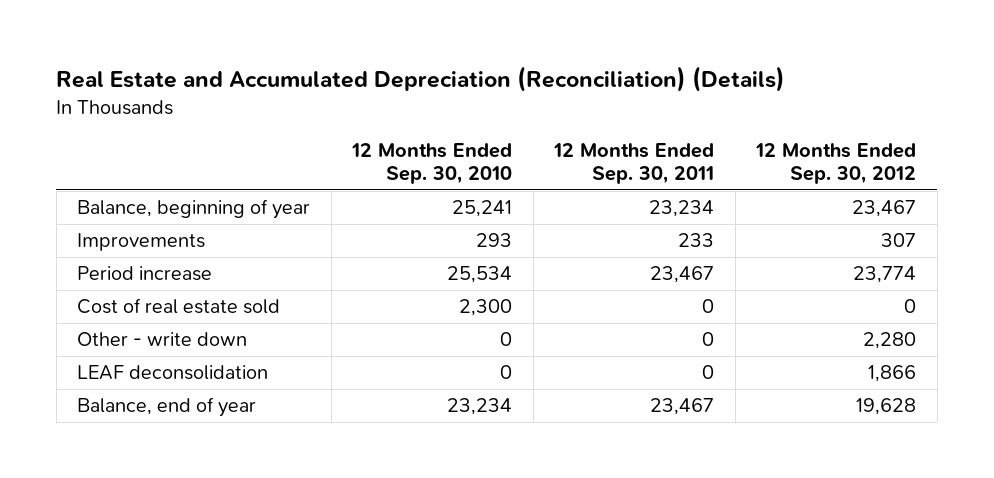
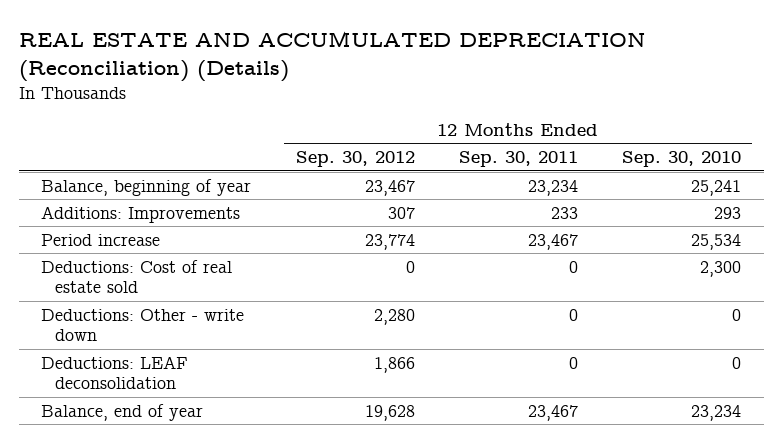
[56,66,786,93] Real Estate and Accumulated Depreciation (Reconciliation) (Details) -> [18,30,646,82] REAL ESTATE AND ACCUMULATED DEPRECIATION (Reconciliation) (Details)
[77,233,206,252] Improvements -> [41,205,241,223] Additions: Improvements
[77,298,281,315] Cost of real estate sold -> [41,259,233,294] Deductions: Cost of real estate sold
[77,332,248,347] Other - write down -> [41,308,245,342] Deductions: Other - write down
[77,365,269,381] LEAF deconsolidation -> [41,355,189,390] Deductions: LEAF deconsolidation

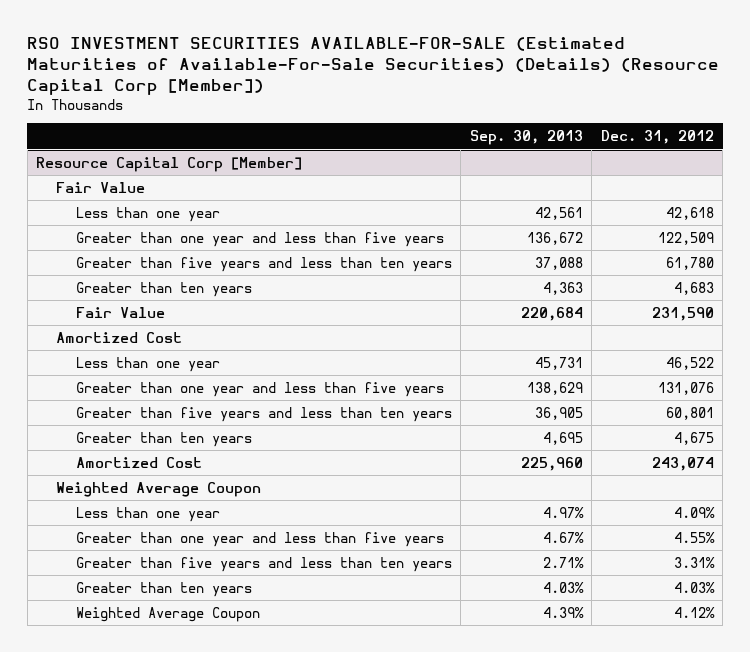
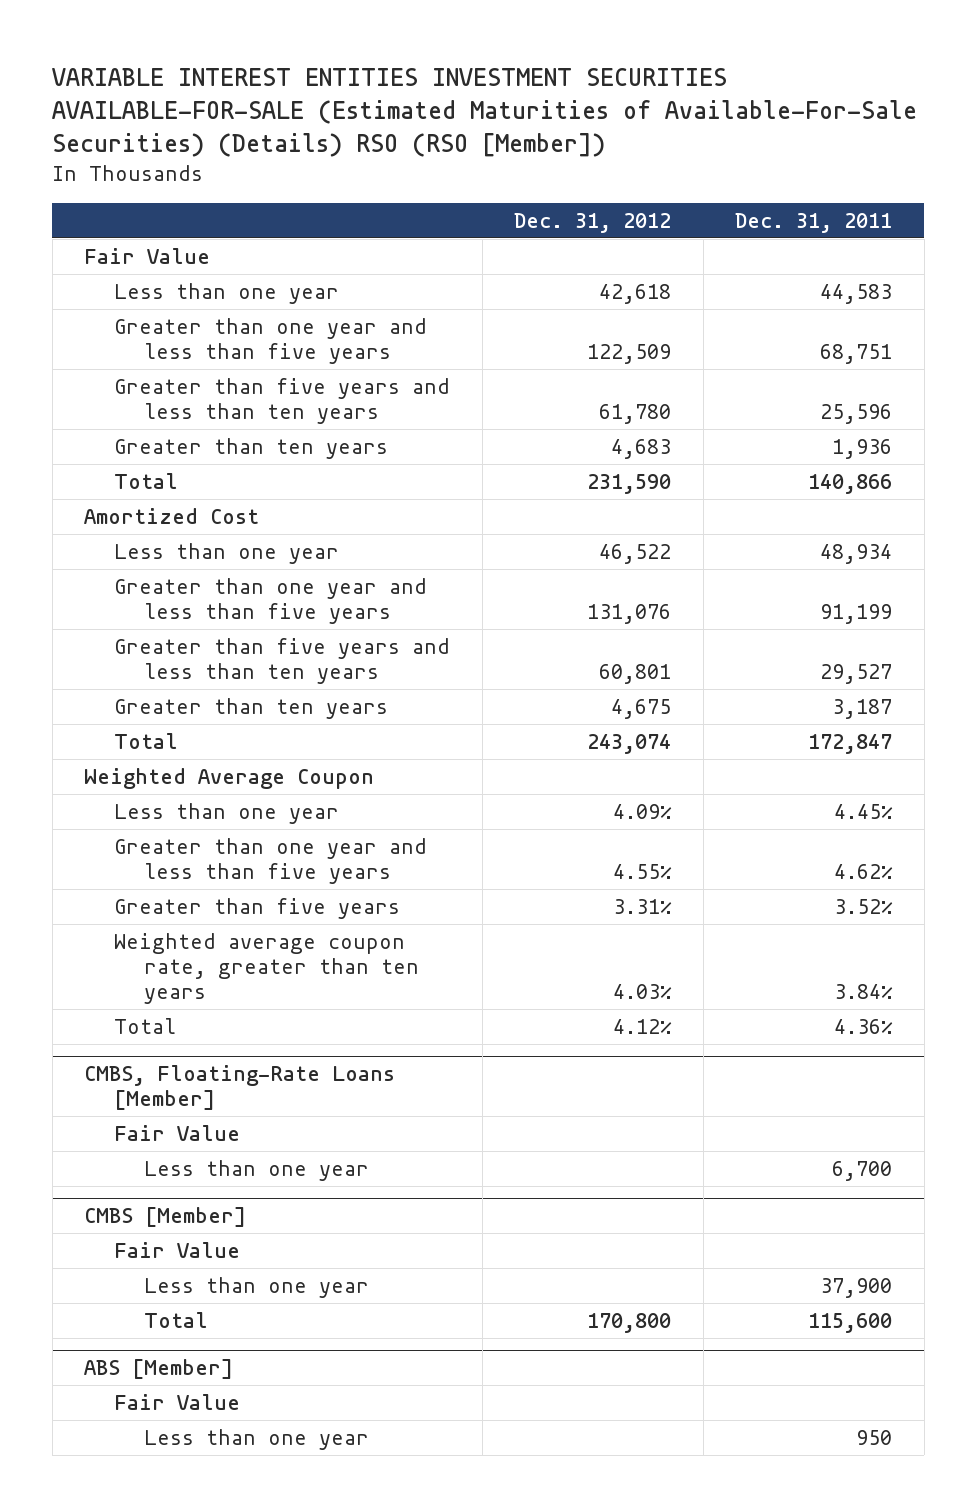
[27,36,720,96] RSO INVESTMENT SECURITIES AVAILABLE-FOR-SALE (Estimated Maturities of Available-For-Sale Securities) (Details) (Resource Capital Corp [Member]) -> [52,67,918,158] VARIABLE INTEREST ENTITIES INVESTMENT SECURITIES AVAILABLE-FOR-SALE (Estimated Maturities of Available-For-Sale Securities) (Details) RSO (RSO [Member])
[469,130,583,146] Sep. 30, 2013 -> none
none -> [735,212,893,233] Dec. 31, 2011
[36,156,303,172] Resource Capital Corp [Member] -> none
[75,306,165,318] Fair Value -> [114,472,179,489] Total
[75,456,202,468] Amortized Cost -> [114,732,179,749] Total
[75,556,452,572] Greater than five years and less than ten years -> [114,897,401,919] Greater than five years
[75,581,252,597] Greater than ten years -> [114,932,419,1004] Weighted average coupon rate, greater than ten years
[75,606,260,622] Weighted Average Coupon -> [114,1017,177,1034] Total
none -> [84,1065,396,1111] CMBS, Floating-Rate Loans [Member]
none -> [114,1124,241,1141] Fair Value
none -> [143,1159,369,1181] Less than one year
none -> [84,1207,247,1228] CMBS [Member]
none -> [114,1241,241,1258] Fair Value
none -> [143,1276,369,1298] Less than one year
none -> [143,1311,208,1328] Total
none -> [84,1359,234,1380] ABS [Member]
none -> [114,1393,241,1410] Fair Value
none -> [143,1428,369,1450] Less than one year

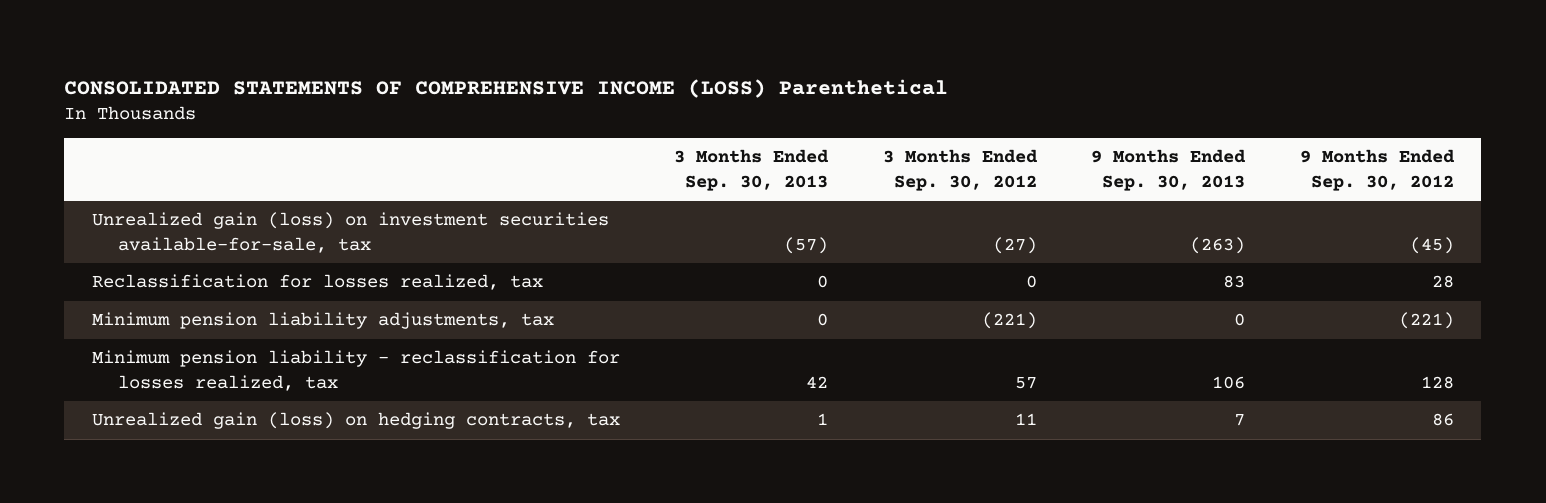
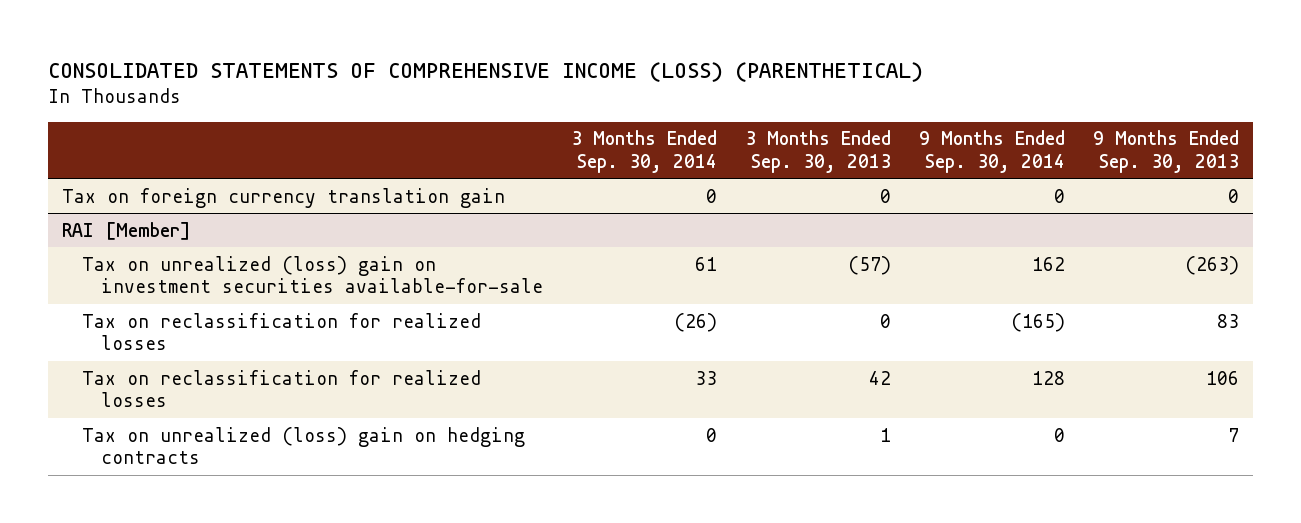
[64,78,949,98] CONSOLIDATED STATEMENTS OF COMPREHENSIVE INCOME (LOSS) Parenthetical -> [48,61,924,82] CONSOLIDATED STATEMENTS OF COMPREHENSIVE INCOME (LOSS) (PARENTHETICAL)
[882,149,1038,191] 3 Months Ended Sep. 30, 2012 -> none
[1300,149,1456,191] 9 Months Ended Sep. 30, 2012 -> none
none -> [571,130,718,173] 3 Months Ended Sep. 30, 2014
none -> [918,130,1065,173] 9 Months Ended Sep. 30, 2014
[91,312,554,330] Minimum pension liability adjustments, tax -> none
none -> [62,187,506,208] Tax on foreign currency translation gain
none -> [62,221,192,240] RAI [Member]
[91,212,609,253] Unrealized gain (loss) on investment securities available-for-sale, tax -> [81,255,544,294] Tax on unrealized (loss) gain on investment securities available-for-sale
[91,274,543,291] Reclassification for losses realized, tax -> [81,312,481,351] Tax on reclassification for realized losses
[91,350,620,391] Minimum pension liability - reclassification for losses realized, tax -> [81,369,481,408] Tax on reclassification for realized losses
[91,412,620,430] Unrealized gain (loss) on hedging contracts, tax -> [81,426,525,465] Tax on unrealized (loss) gain on hedging contracts

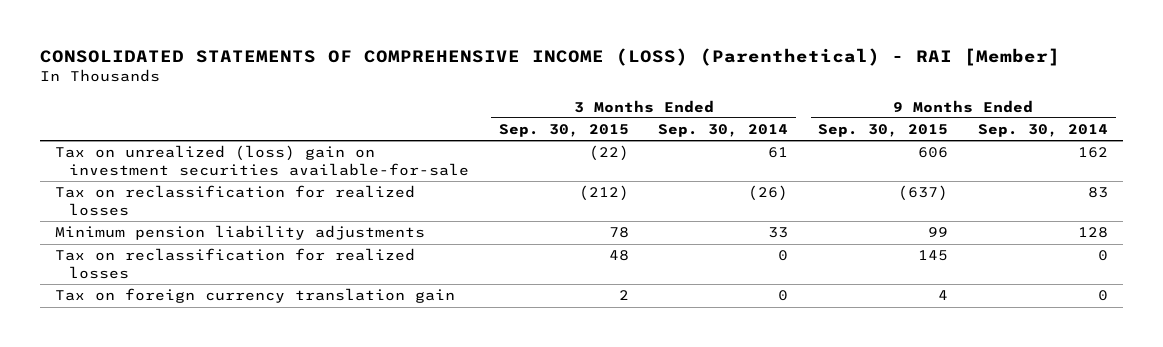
[48,61,924,82] CONSOLIDATED STATEMENTS OF COMPREHENSIVE INCOME (LOSS) (PARENTHETICAL) -> [40,48,1061,67] CONSOLIDATED STATEMENTS OF COMPREHENSIVE INCOME (LOSS) (Parenthetical) - RAI [Member]
[745,130,892,173] 3 Months Ended Sep. 30, 2013 -> none
[1092,130,1239,173] 9 Months Ended Sep. 30, 2013 -> none
none -> [498,124,629,138] Sep. 30, 2015
none -> [818,124,949,138] Sep. 30, 2015
[62,221,192,240] RAI [Member] -> none
[81,426,525,465] Tax on unrealized (loss) gain on hedging contracts -> none
[1010,312,1065,332] (165) -> [1088,187,1109,199] 83
none -> [55,225,426,241] Minimum pension liability adjustments
[695,370,718,385] 33 -> [778,250,789,262] 0
[1031,370,1065,385] 128 -> [1098,250,1109,262] 0
[62,187,506,208] Tax on foreign currency translation gain -> [55,288,456,304] Tax on foreign currency translation gain

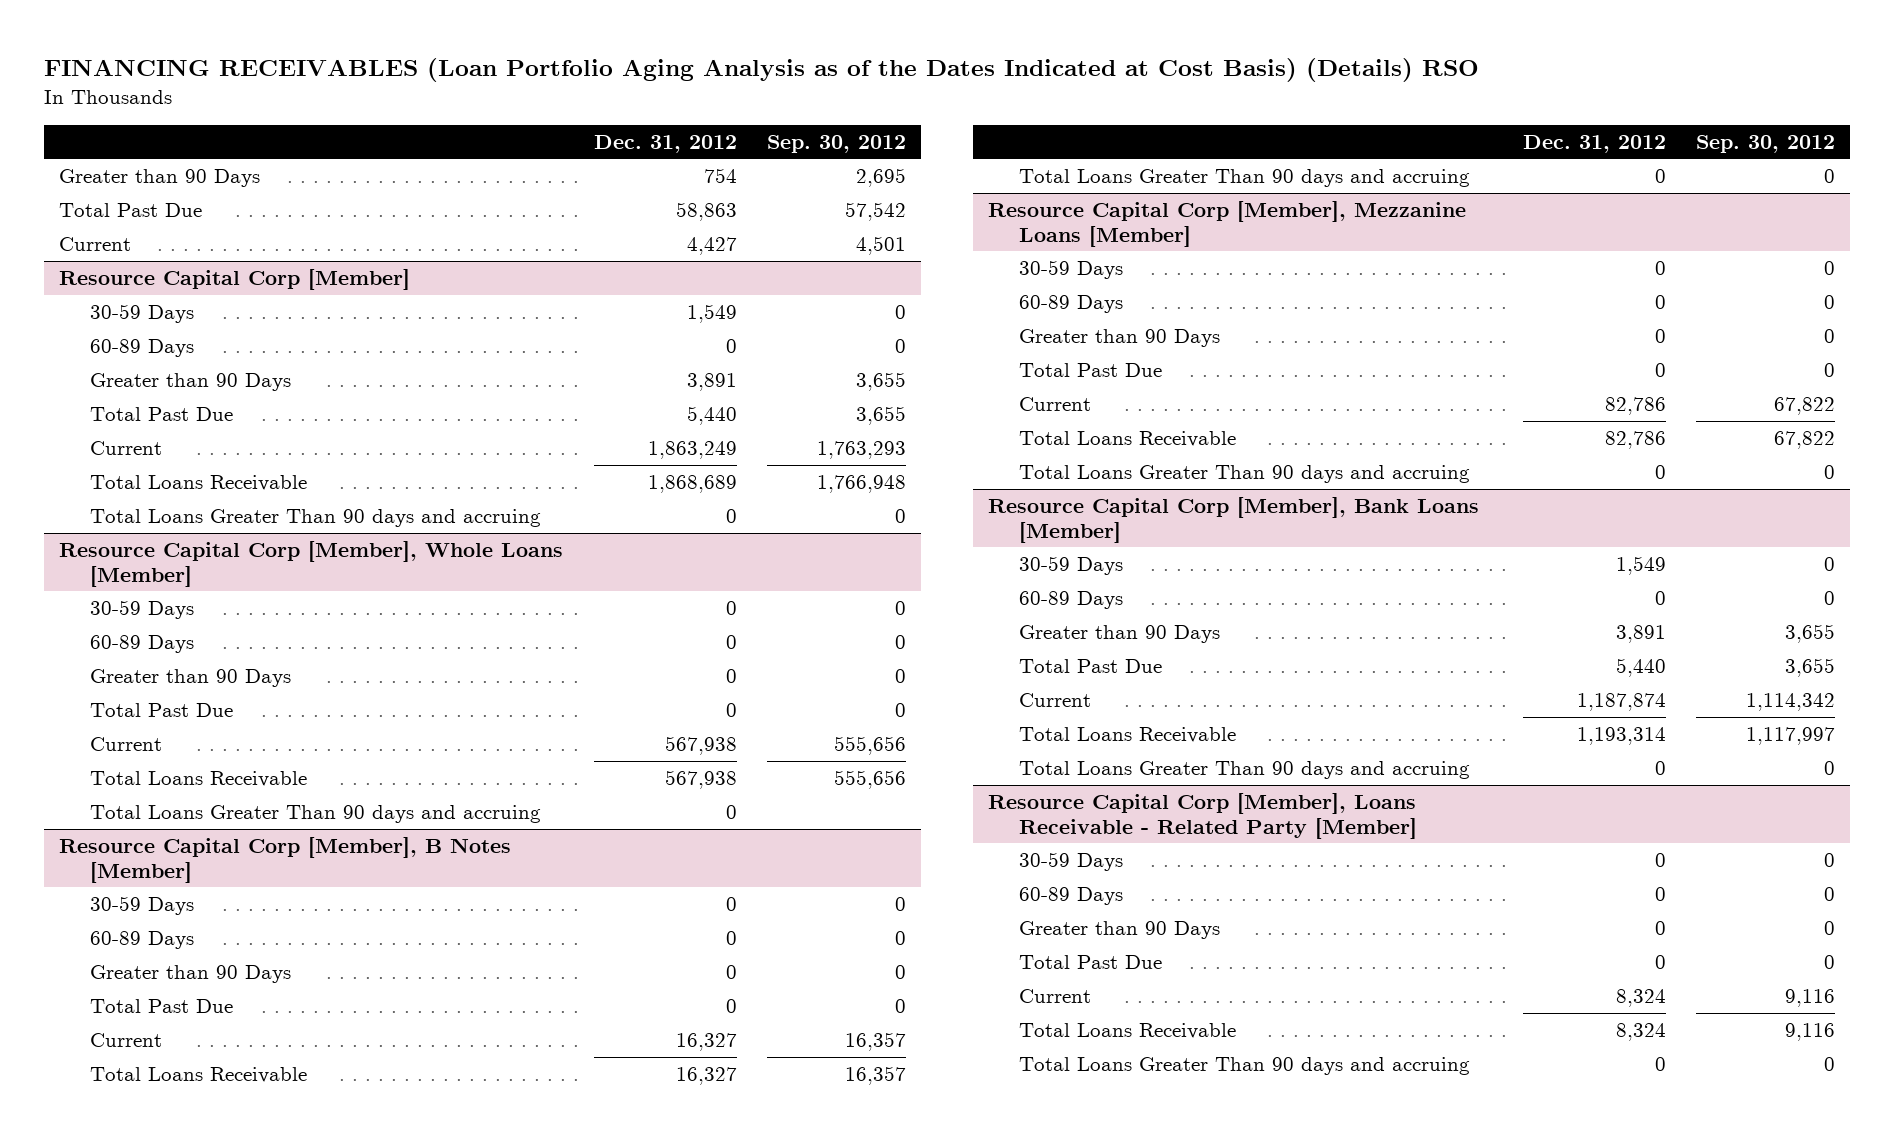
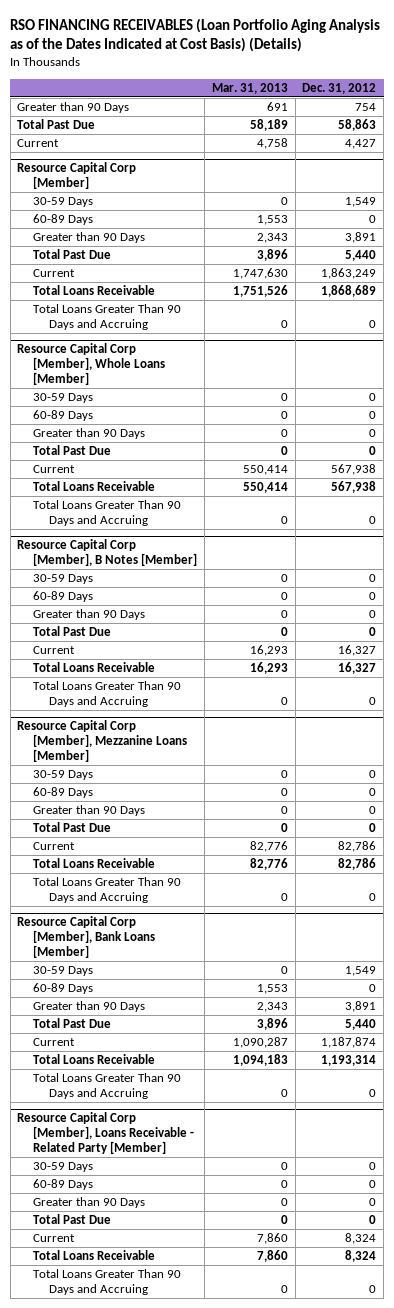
[44,58,1480,83] FINANCING RECEIVABLES (Loan Portfolio Aging Analysis as of the Dates Indicated at Cost Basis) (Details) RSO -> [10,17,381,53] RSO FINANCING RECEIVABLES (Loan Portfolio Aging Analysis as of the Dates Indicated at Cost Basis) (Details)
[767,134,907,153] Sep. 30, 2012 -> none
none -> [211,82,288,94] Mar. 31, 2013
[89,508,541,527] Total Loans Greater Than 90 days and accruing -> [33,304,182,330] Total Loans Greater Than 90 Days and Accruing
[89,804,541,823] Total Loans Greater Than 90 days and accruing -> [33,500,182,526] Total Loans Greater Than 90 Days and Accruing
[1018,168,1470,187] Total Loans Greater Than 90 days and accruing -> [33,681,182,707] Total Loans Greater Than 90 Days and Accruing
[1018,464,1470,483] Total Loans Greater Than 90 days and accruing -> [33,877,182,903] Total Loans Greater Than 90 Days and Accruing
[1018,760,1470,779] Total Loans Greater Than 90 days and accruing -> [33,1073,182,1099] Total Loans Greater Than 90 Days and Accruing
[1018,1056,1470,1075] Total Loans Greater Than 90 days and accruing -> [33,1269,182,1295] Total Loans Greater Than 90 Days and Accruing

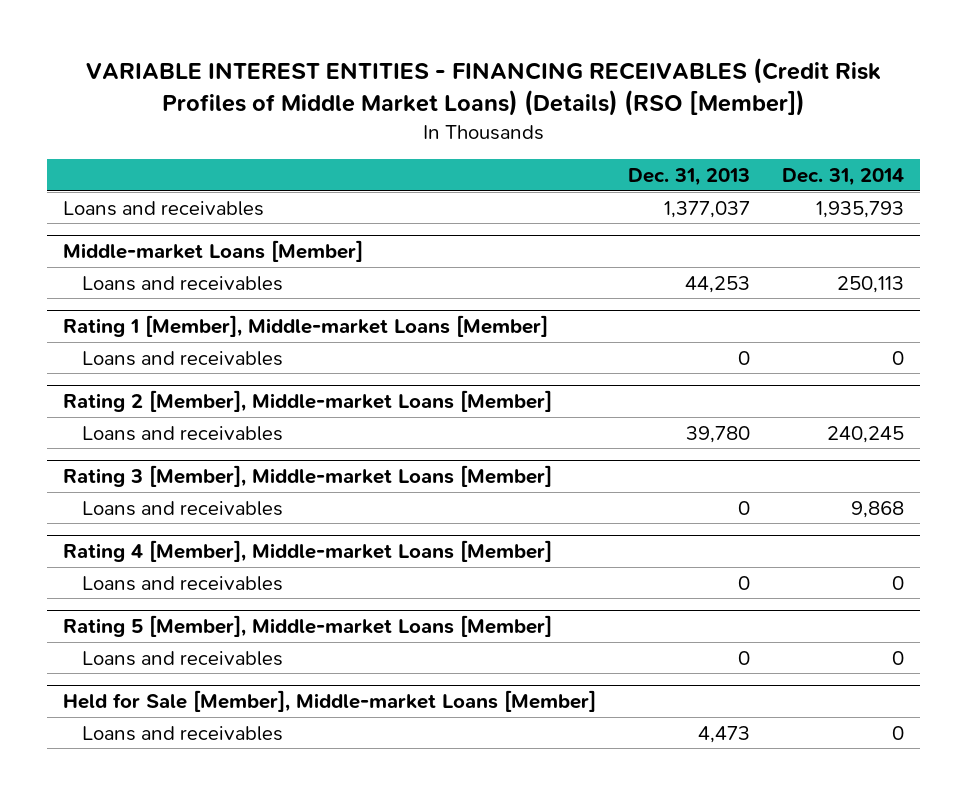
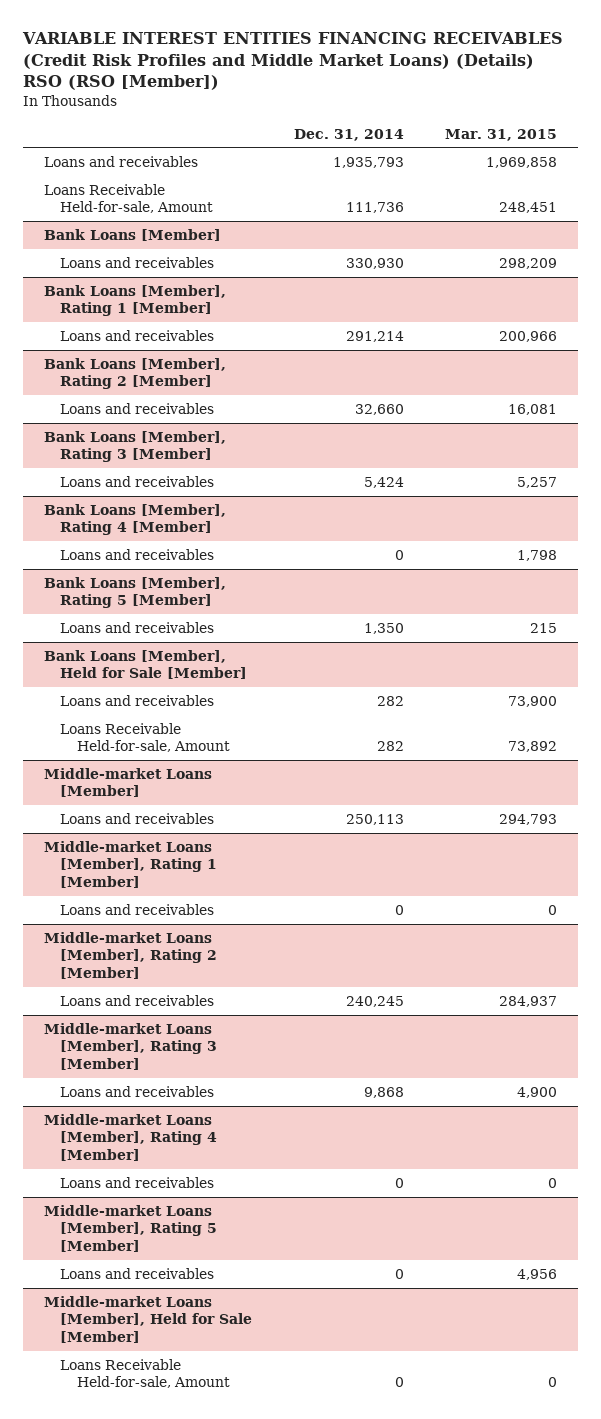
[85,58,881,117] VARIABLE INTEREST ENTITIES - FINANCING RECEIVABLES (Credit Risk Profiles of Middle Market Loans) (Details) (RSO [Member]) -> [21,32,563,91] VARIABLE INTEREST ENTITIES FINANCING RECEIVABLES (Credit Risk Profiles and Middle Market Loans) (Details) RSO (RSO [Member])
[628,167,751,186] Dec. 31, 2013 -> none
none -> [444,128,557,141] Mar. 31, 2015
none -> [43,183,214,214] Loans Receivable Held-for-sale, Amount
none -> [43,228,221,241] Bank Loans [Member]
none -> [60,256,215,268] Loans and receivables
none -> [43,284,226,317] Bank Loans [Member], Rating 1 [Member]
none -> [60,329,215,341] Loans and receivables
none -> [43,357,226,390] Bank Loans [Member], Rating 2 [Member]
none -> [60,402,215,414] Loans and receivables
none -> [43,430,226,463] Bank Loans [Member], Rating 3 [Member]
none -> [60,475,215,487] Loans and receivables
none -> [43,503,226,536] Bank Loans [Member], Rating 4 [Member]
none -> [60,548,215,560] Loans and receivables
none -> [43,576,226,609] Bank Loans [Member], Rating 5 [Member]
none -> [60,621,215,633] Loans and receivables
none -> [43,649,248,680] Bank Loans [Member], Held for Sale [Member]
none -> [60,694,215,706] Loans and receivables
none -> [60,722,231,753] Loans Receivable Held-for-sale, Amount
[63,315,549,338] Rating 1 [Member], Middle-market Loans [Member] -> [43,840,218,889] Middle-market Loans [Member], Rating 1 [Member]
[63,390,553,413] Rating 2 [Member], Middle-market Loans [Member] -> [43,931,218,980] Middle-market Loans [Member], Rating 2 [Member]
[63,465,553,488] Rating 3 [Member], Middle-market Loans [Member] -> [43,1022,218,1071] Middle-market Loans [Member], Rating 3 [Member]
[82,575,284,591] Loans and receivables -> none
[63,615,553,638] Rating 5 [Member], Middle-market Loans [Member] -> none
[63,540,553,563] Rating 4 [Member], Middle-market Loans [Member] -> [43,1113,218,1162] Middle-market Loans [Member], Rating 4 [Member]
[63,690,597,713] Held for Sale [Member], Middle-market Loans [Member] -> none
none -> [43,1204,218,1253] Middle-market Loans [Member], Rating 5 [Member]
none -> [43,1295,253,1344] Middle-market Loans [Member], Held for Sale [Member]
none -> [60,1358,231,1389] Loans Receivable Held-for-sale, Amount

